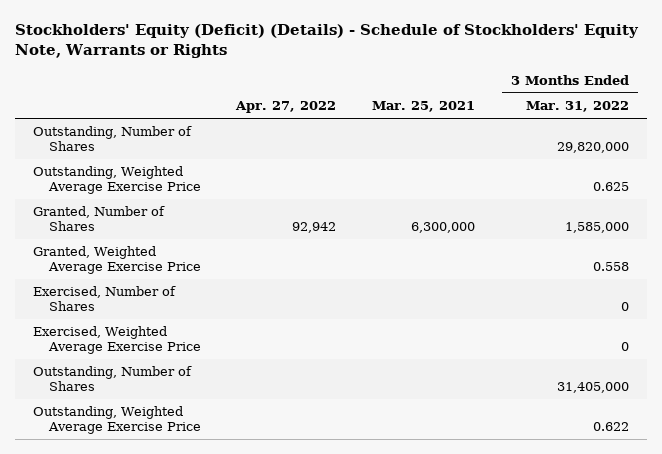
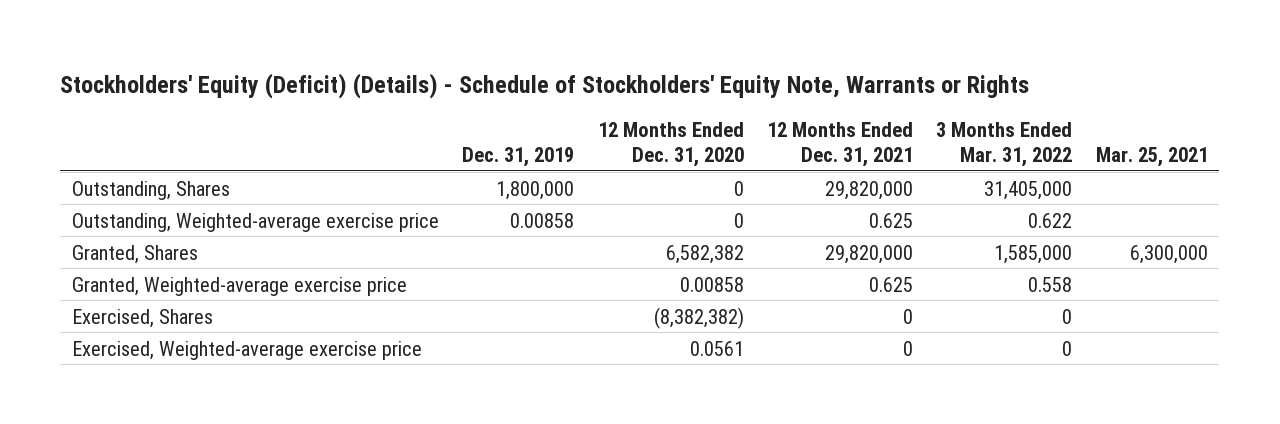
[235,101,337,114] Apr. 27, 2022 -> none
none -> [462,146,575,167] Dec. 31, 2019
none -> [597,121,744,167] 12 Months Ended Dec. 31, 2020
none -> [767,121,914,167] 12 Months Ended Dec. 31, 2021
[33,366,193,392] Outstanding, Number of Shares -> none
[33,406,201,435] Outstanding, Weighted Average Exercise Price -> none
[33,126,193,152] Outstanding, Number of Shares -> [72,180,231,200] Outstanding, Shares
[556,142,629,154] 29,820,000 -> [984,180,1073,200] 31,405,000
[33,166,201,195] Outstanding, Weighted Average Exercise Price -> [72,212,440,232] Outstanding, Weighted-average exercise price
[592,182,629,192] 0.625 -> [1028,212,1073,228] 0.622
[33,206,166,232] Granted, Number of Shares -> [72,244,199,264] Granted, Shares
[33,246,201,275] Granted, Weighted Average Exercise Price -> [72,276,408,296] Granted, Weighted-average exercise price
[33,286,177,312] Exercised, Number of Shares -> [72,308,214,328] Exercised, Shares
[33,326,201,355] Exercised, Weighted Average Exercise Price -> [72,340,423,360] Exercised, Weighted-average exercise price

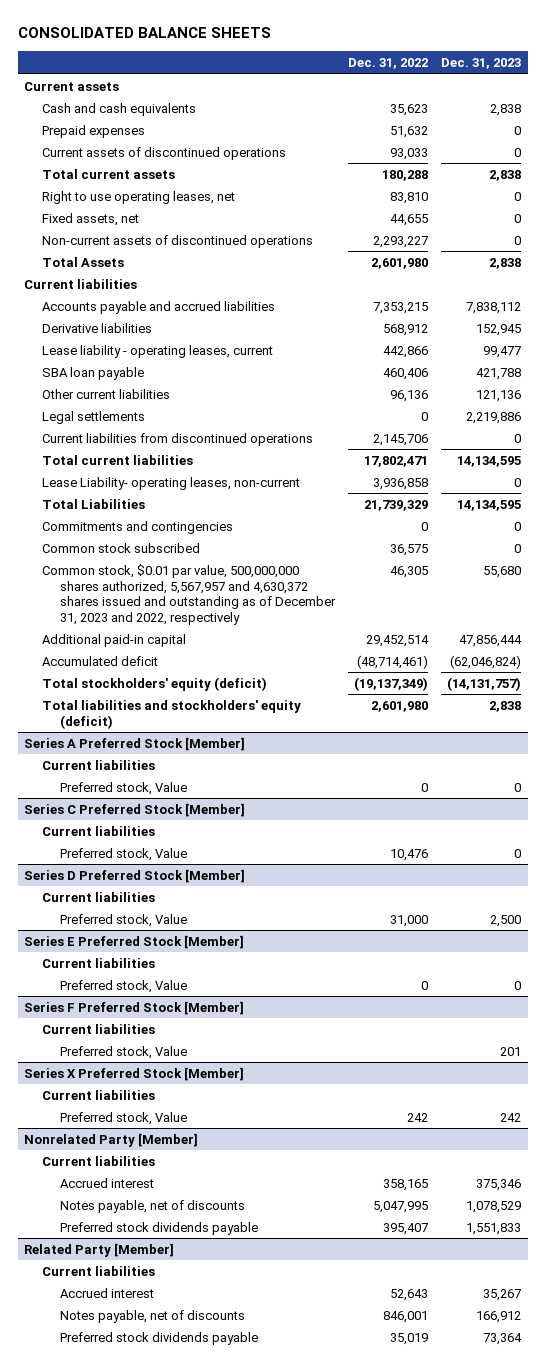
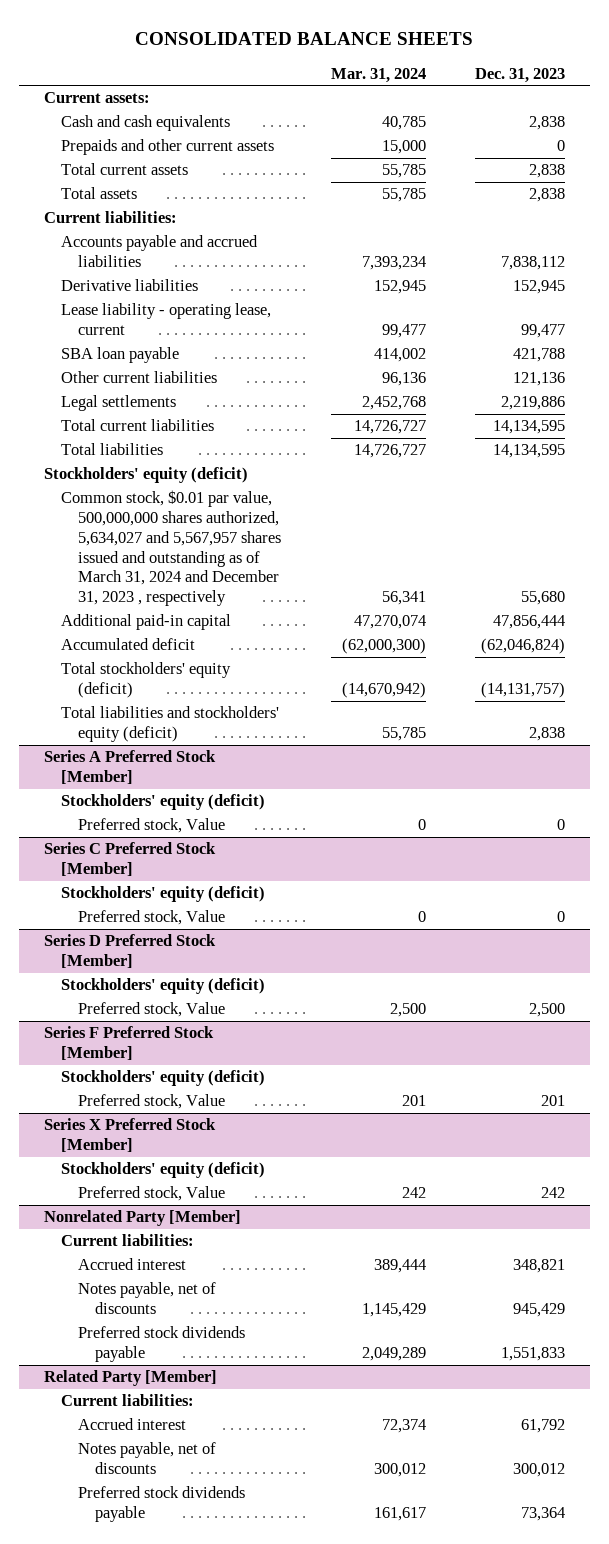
[348,58,429,70] Dec. 31, 2022 -> none
none -> [330,67,426,83] Mar. 31, 2024
[24,81,120,91] Current assets -> [43,92,150,104] Current assets:
[42,146,287,160] Current assets of discontinued operations -> none
[42,124,146,138] Prepaid expenses -> [60,139,274,156] Prepaids and other current assets
[42,190,236,204] Right to use operating leases, net -> none
[42,212,140,226] Fixed assets, net -> none
[42,234,314,248] Non-current assets of discontinued operations -> none
[42,256,125,267] Total Assets -> [60,187,137,200] Total assets
[24,278,138,289] Current liabilities -> [43,211,177,224] Current liabilities:
[42,344,274,358] Lease liability - operating leases, current -> [60,303,271,336] Lease liability - operating lease, current
[42,432,314,446] Current liabilities from discontinued operations -> none
[42,476,301,490] Lease Liability- operating leases, non-current -> none
[42,520,234,534] Commitments and contingencies -> none
[42,542,201,553] Common stock subscribed -> none
[42,498,146,509] Total Liabilities -> [60,443,163,456] Total liabilities
none -> [43,467,248,484] Stockholders' equity (deficit)
[42,563,336,626] Common stock, $0.01 par value, 500,000,000 shares authorized, 5,567,957 and 4,630,372 shares issued and outstanding as of December 31, 2023 and 2022, respectively -> [60,490,281,606] Common stock, $0.01 par value, 500,000,000 shares authorized, 5,634,027 and 5,567,957 shares issued and outstanding as of March 31, 2024 and December 31, 2023 , respectively
[42,759,156,770] Current liabilities -> none
none -> [60,794,265,811] Stockholders' equity (deficit)
[42,825,156,836] Current liabilities -> none
none -> [60,886,265,903] Stockholders' equity (deficit)
[42,891,156,902] Current liabilities -> none
none -> [60,978,265,995] Stockholders' equity (deficit)
[24,934,245,949] Series E Preferred Stock [Member] -> none
[42,957,156,968] Current liabilities -> none
[59,979,187,993] Preferred stock, Value -> none
[42,1023,156,1034] Current liabilities -> none
none -> [60,1070,265,1087] Stockholders' equity (deficit)
[42,1089,156,1100] Current liabilities -> none
none -> [60,1162,265,1179] Stockholders' equity (deficit)
[42,1155,156,1166] Current liabilities -> [60,1234,194,1247] Current liabilities:
[476,1178,522,1191] 375,346 -> [513,1259,566,1274] 348,821
[466,1200,522,1213] 1,078,529 -> [513,1303,566,1318] 945,429
[42,1265,156,1276] Current liabilities -> [60,1394,194,1407] Current liabilities:
[483,1288,522,1301] 35,267 -> [521,1419,566,1434] 61,792
[476,1310,522,1323] 166,912 -> [513,1463,566,1478] 300,012

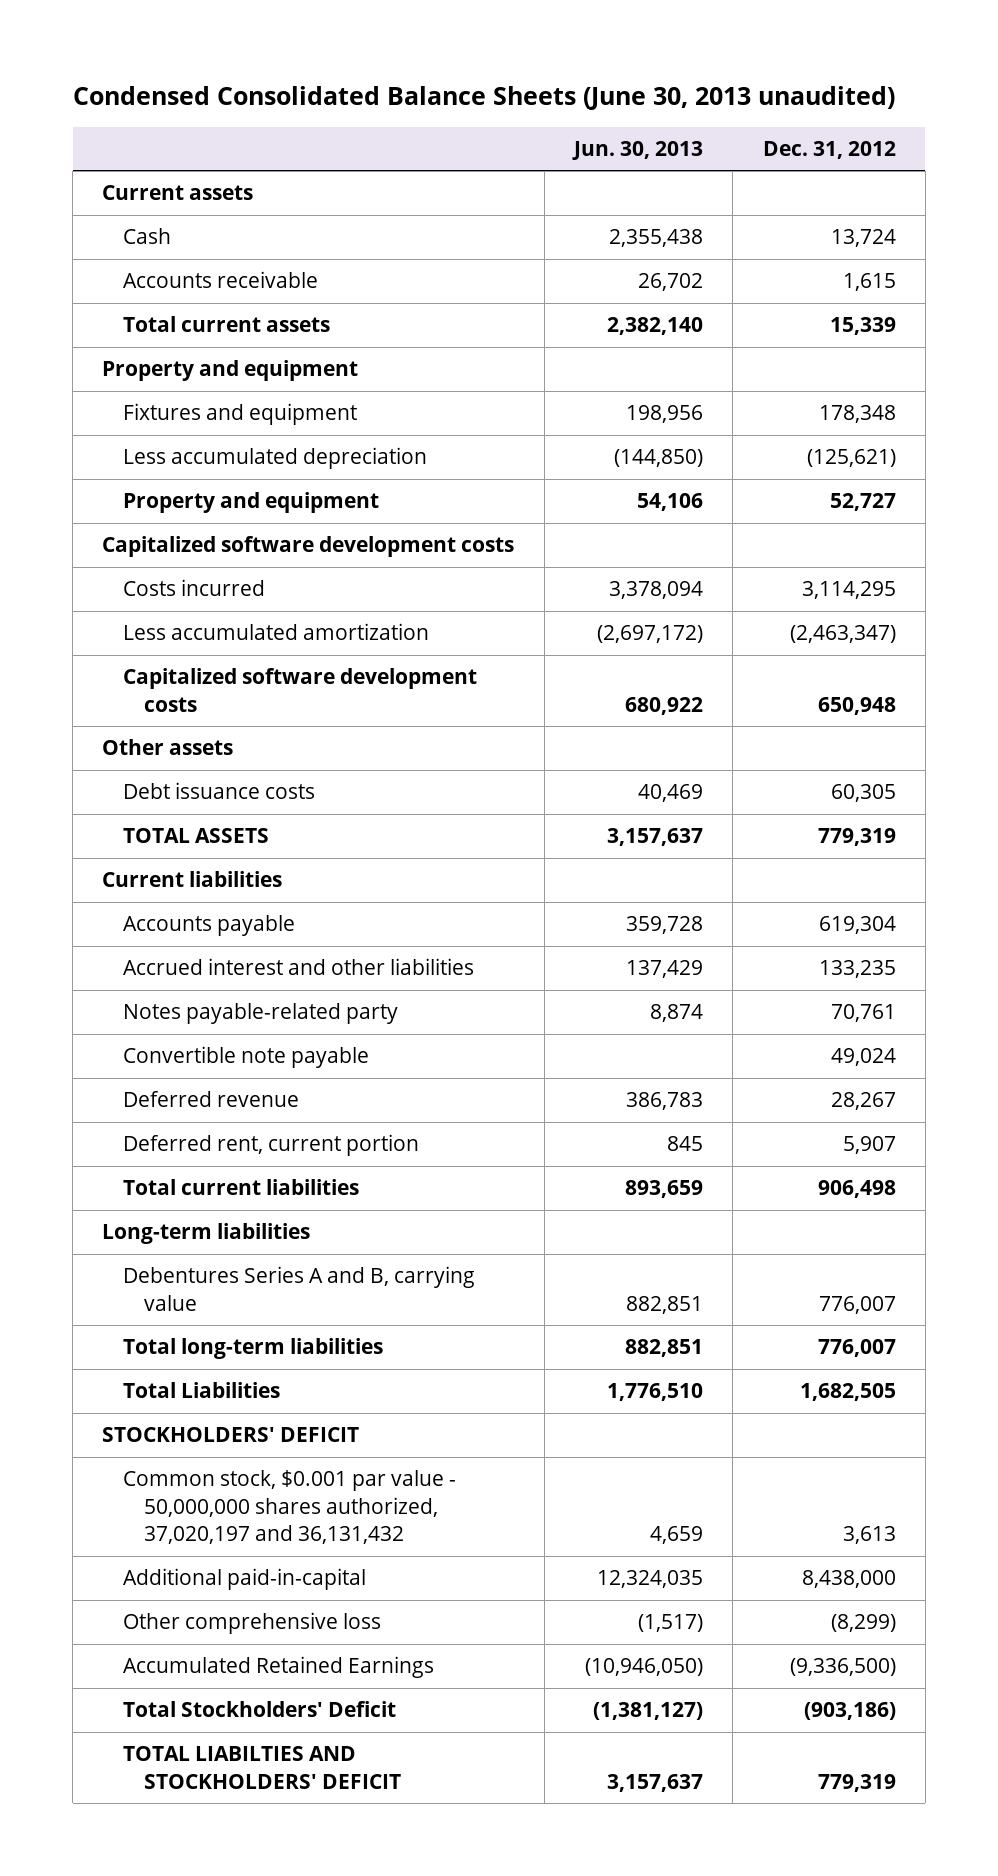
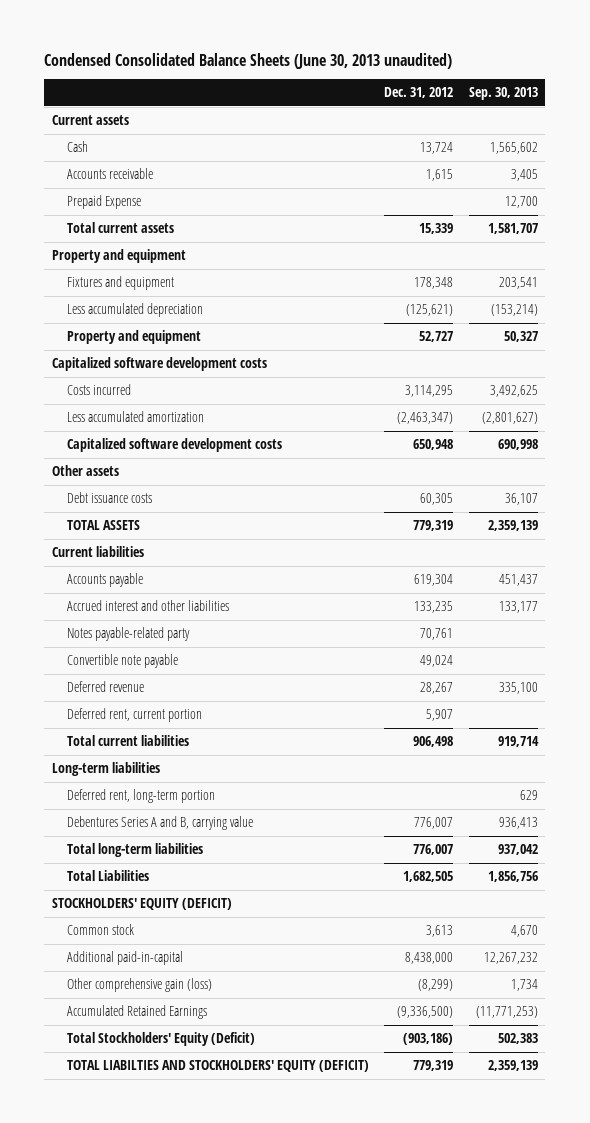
[571,140,703,160] Jun. 30, 2013 -> none
none -> [468,87,538,101] Sep. 30, 2013
none -> [66,195,141,210] Prepaid Expense
none -> [66,789,215,804] Deferred rent, long-term portion
[102,1427,360,1443] STOCKHOLDERS' DEFICIT -> [52,898,233,911] STOCKHOLDERS' EQUITY (DEFICIT)
[123,1470,457,1545] Common stock, $0.001 par value - 50,000,000 shares authorized, 37,020,197 and 36,131,432 -> [66,924,134,936] Common stock
[123,1612,382,1635] Other comprehensive loss -> [66,978,212,993] Other comprehensive gain (loss)
[123,1701,397,1718] Total Stockholders' Deficit -> [66,1032,255,1047] Total Stockholders' Equity (Deficit)
[123,1746,401,1789] TOTAL LIABILTIES AND STOCKHOLDERS' DEFICIT -> [66,1060,369,1073] TOTAL LIABILTIES AND STOCKHOLDERS' EQUITY (DEFICIT)

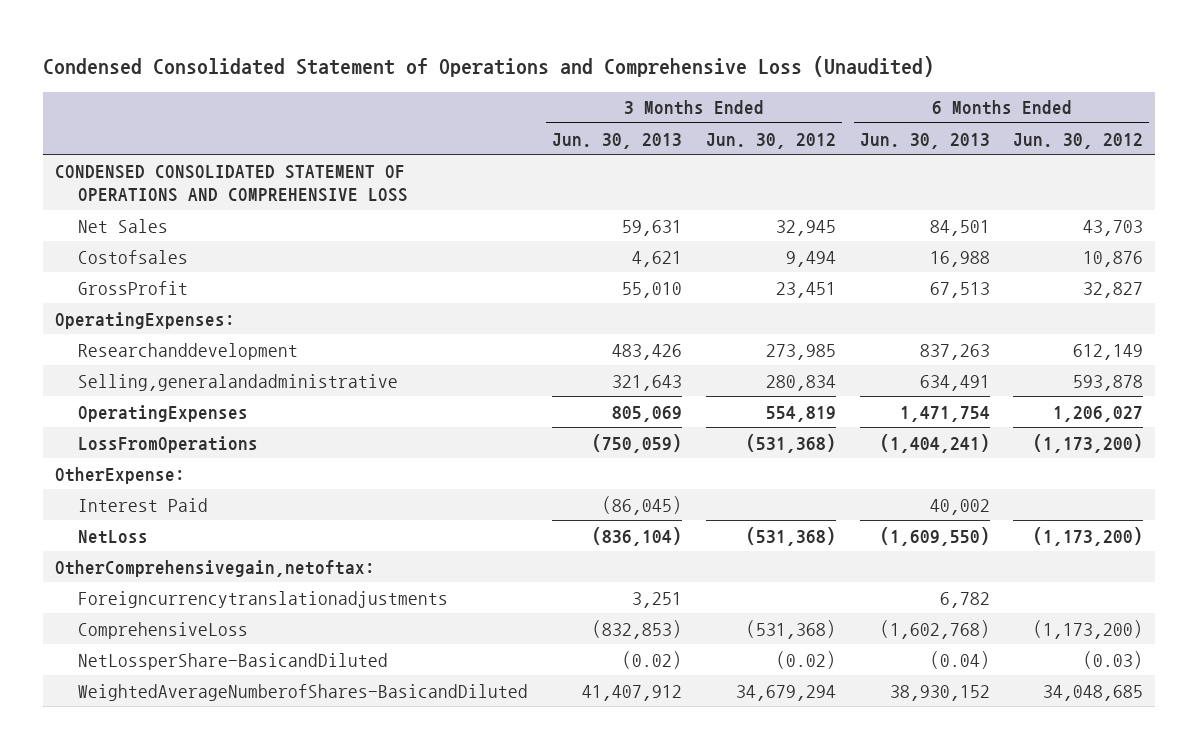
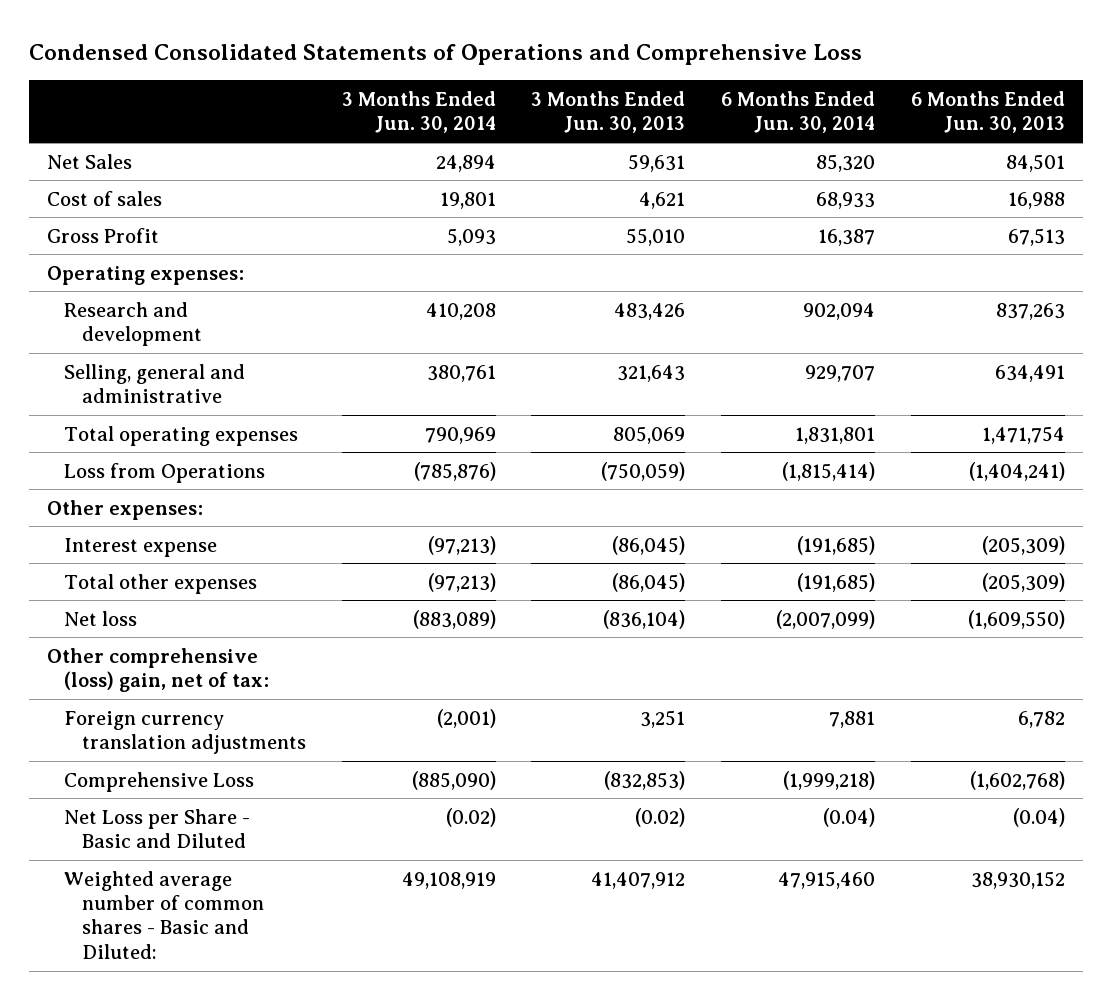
[42,55,934,77] Condensed Consolidated Statement of Operations and Comprehensive Loss (Unaudited) -> [29,44,863,66] Condensed Consolidated Statements of Operations and Comprehensive Loss
[705,132,836,149] Jun. 30, 2012 -> none
[1013,132,1144,149] Jun. 30, 2012 -> none
none -> [341,90,496,134] 3 Months Ended Jun. 30, 2014
none -> [721,90,876,134] 6 Months Ended Jun. 30, 2014
[54,164,409,203] CONDENSED CONSOLIDATED STATEMENT OF OPERATIONS AND COMPREHENSIVE LOSS -> none
[54,466,185,484] OtherExpense: -> none
[78,249,189,264] Costofsales -> [47,190,163,206] Cost of sales
[78,280,189,295] GrossProfit -> [47,227,160,243] Gross Profit
[54,311,235,329] OperatingExpenses: -> [47,265,245,285] Operating expenses:
[78,342,299,360] Researchanddevelopment -> [64,301,202,347] Research and development
[78,373,399,391] Selling,generalandadministrative -> [64,363,246,404] Selling, general and administrative
[78,404,249,422] OperatingExpenses -> [64,425,299,446] Total operating expenses
[78,435,259,453] LossFromOperations -> [64,462,266,483] Loss from Operations
none -> [47,499,204,520] Other expenses:
[78,497,209,512] Interest Paid -> [64,537,218,557] Interest expense
[929,498,990,515] 40,002 -> [982,535,1066,555] (205,309)
none -> [64,573,258,594] Total other expenses
[78,529,149,544] NetLoss -> [64,610,138,626] Net loss
[54,559,375,577] OtherComprehensivegain,netoftax: -> [47,647,270,693] Other comprehensive (loss) gain, net of tax:
[78,590,449,608] Foreigncurrencytranslationadjustments -> [64,710,306,755] Foreign currency translation adjustments
[78,621,249,639] ComprehensiveLoss -> [64,771,255,792] Comprehensive Loss
[78,652,389,670] NetLossperShare-BasicandDiluted -> [64,808,251,849] Net Loss per Share - Basic and Diluted
[78,683,529,701] WeightedAverageNumberofShares-BasicandDiluted -> [64,870,264,959] Weighted average number of common shares - Basic and Diluted:

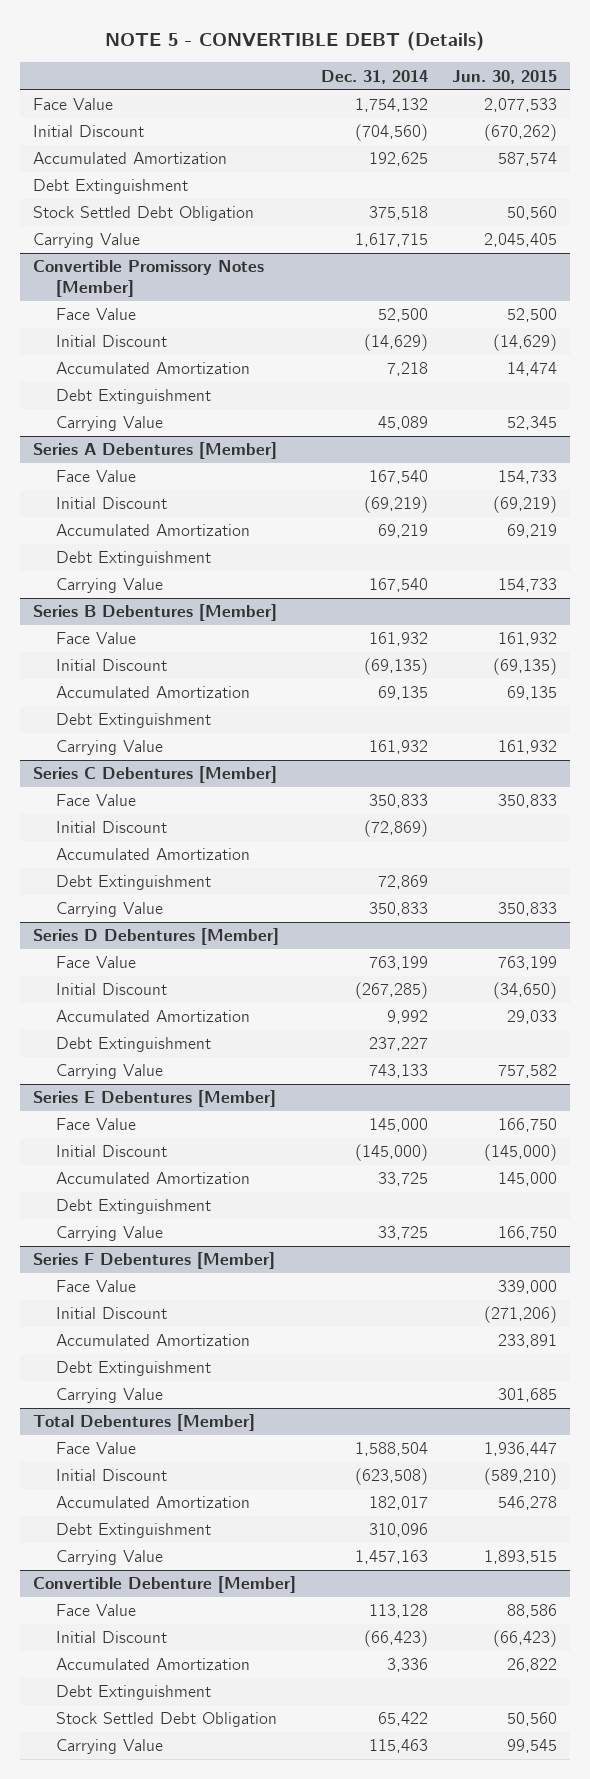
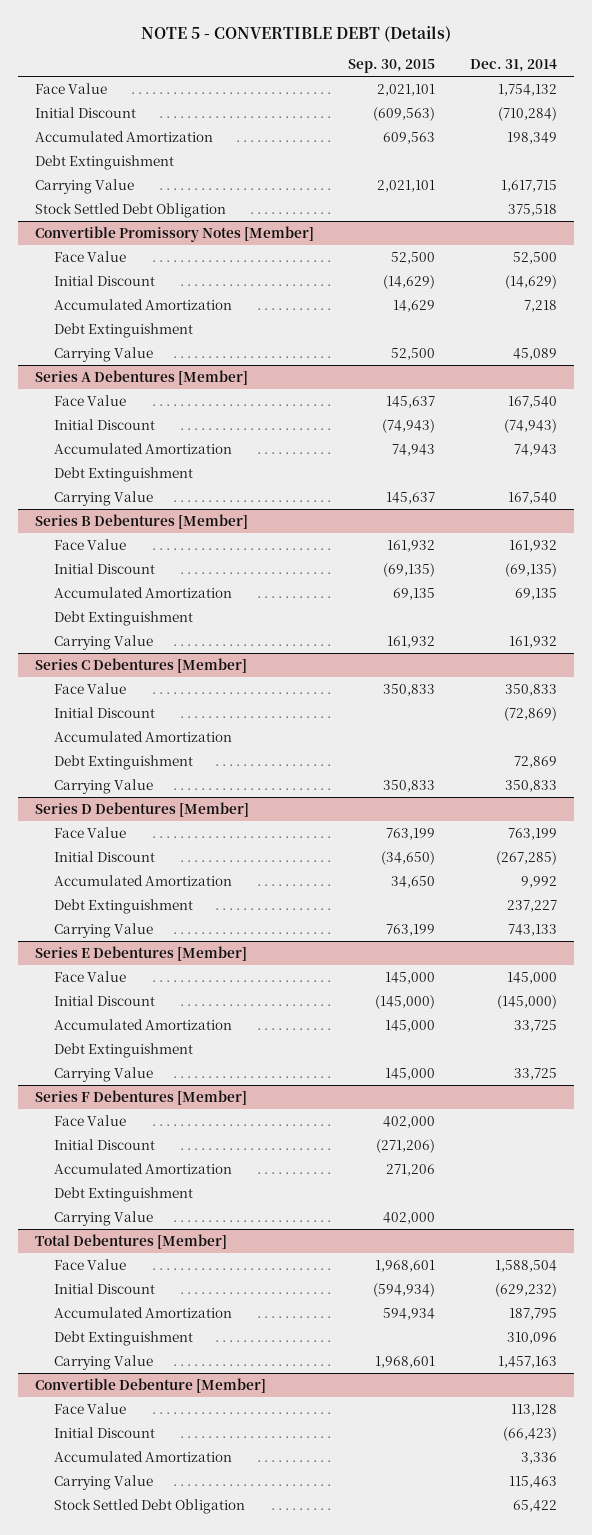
[452,69,558,84] Jun. 30, 2015 -> none
none -> [348,59,436,74] Sep. 30, 2015
[354,124,428,142] (704,560) -> [497,106,557,121] (710,284)
[368,152,428,167] 192,625 -> [506,131,557,144] 198,349
[32,206,254,222] Stock Settled Debt Obligation -> [35,202,227,218] Stock Settled Debt Obligation
[363,496,428,514] (69,219) -> [503,418,557,433] (74,943)
[377,524,428,539] 69,219 -> [513,443,557,456] 74,943
[354,1468,428,1486] (623,508) -> [494,1282,557,1297] (629,232)
[368,1496,428,1511] 182,017 -> [508,1307,557,1320] 187,795
[55,1685,211,1701] Debt Extinguishment -> none
[55,1712,277,1728] Stock Settled Debt Obligation -> [53,1498,245,1514] Stock Settled Debt Obligation

